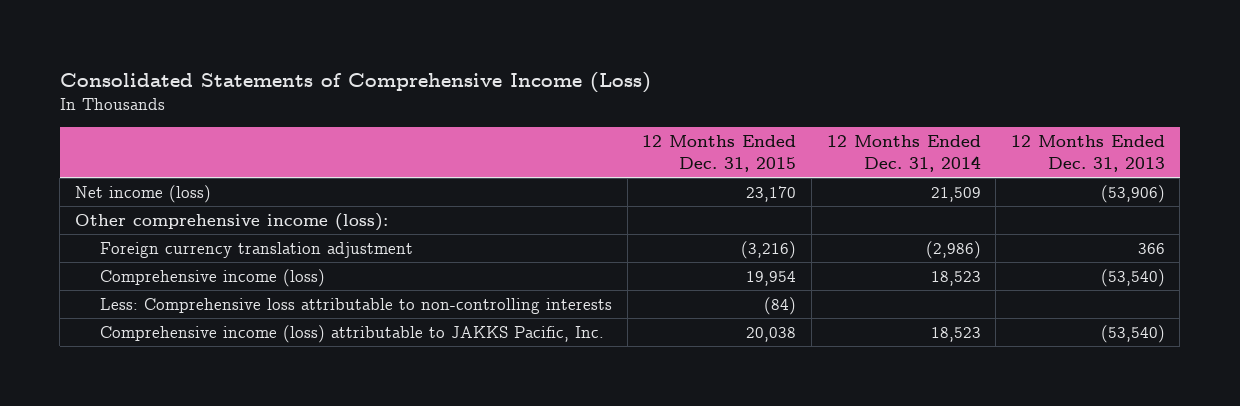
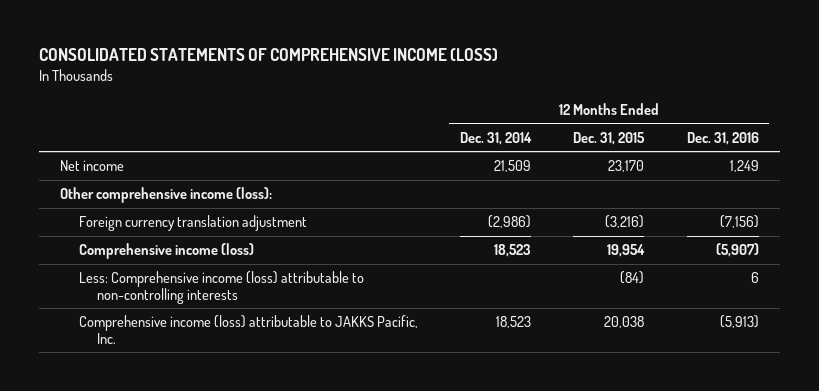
[59,71,651,93] Consolidated Statements of Comprehensive Income (Loss) -> [38,48,498,62] CONSOLIDATED STATEMENTS OF COMPREHENSIVE INCOME (LOSS)
[1010,135,1165,172] 12 Months Ended Dec. 31, 2013 -> none
none -> [686,131,759,145] Dec. 31, 2016
[75,185,212,204] Net income (loss) -> [60,160,125,172] Net income
[100,298,613,315] Less: Comprehensive loss attributable to non-controlling interests -> [78,271,364,304] Less: Comprehensive income (loss) attributable to non-controlling interests

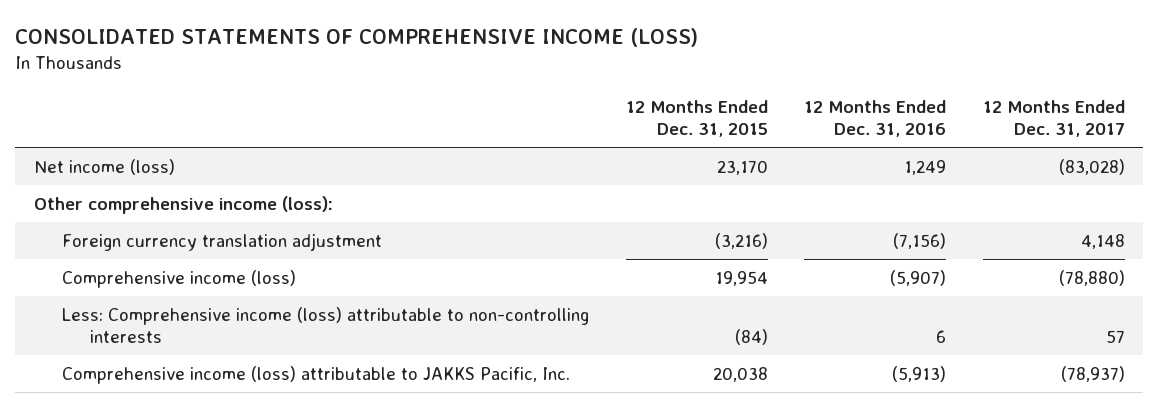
[459,131,532,145] Dec. 31, 2014 -> none
none -> [982,99,1125,137] 12 Months Ended Dec. 31, 2017
[60,160,125,172] Net income -> [33,158,175,175] Net income (loss)

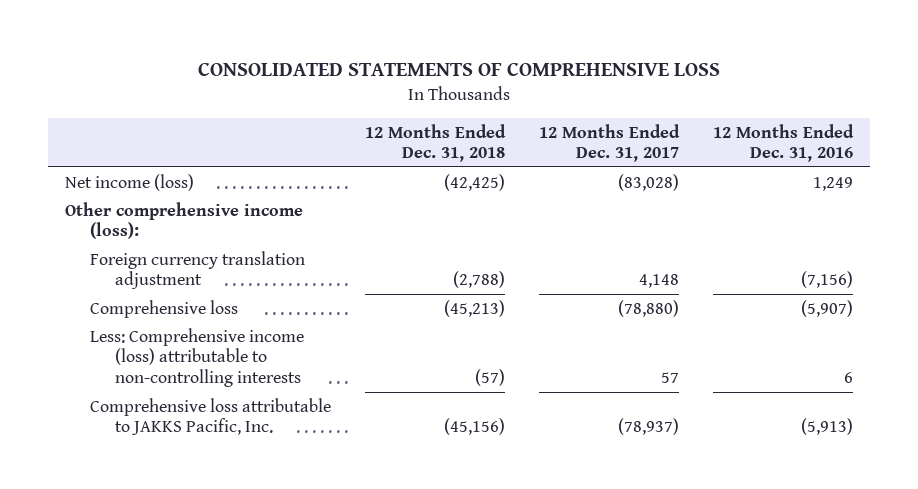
[15,28,699,48] CONSOLIDATED STATEMENTS OF COMPREHENSIVE INCOME (LOSS) -> [198,63,721,77] CONSOLIDATED STATEMENTS OF COMPREHENSIVE LOSS
[625,99,768,137] 12 Months Ended Dec. 31, 2015 -> none
none -> [365,123,507,163] 12 Months Ended Dec. 31, 2018
[62,269,297,288] Comprehensive income (loss) -> [90,299,239,318] Comprehensive loss
[62,365,571,384] Comprehensive income (loss) attributable to JAKKS Pacific, Inc. -> [90,397,332,436] Comprehensive loss attributable to JAKKS Pacific, Inc.

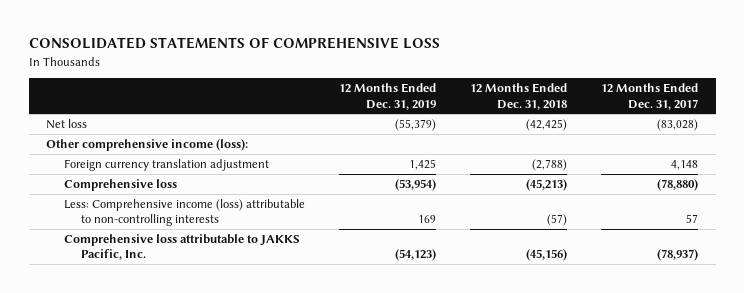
[712,123,854,163] 12 Months Ended Dec. 31, 2016 -> none
none -> [338,83,436,110] 12 Months Ended Dec. 31, 2019
[65,173,195,191] Net income (loss) -> [45,119,87,130] Net loss

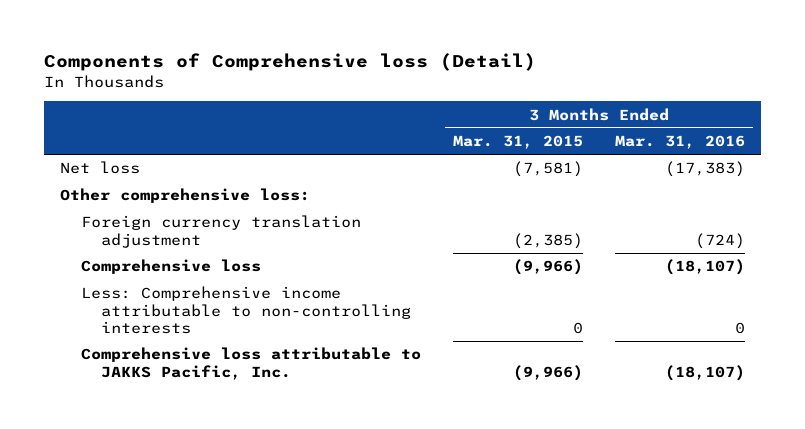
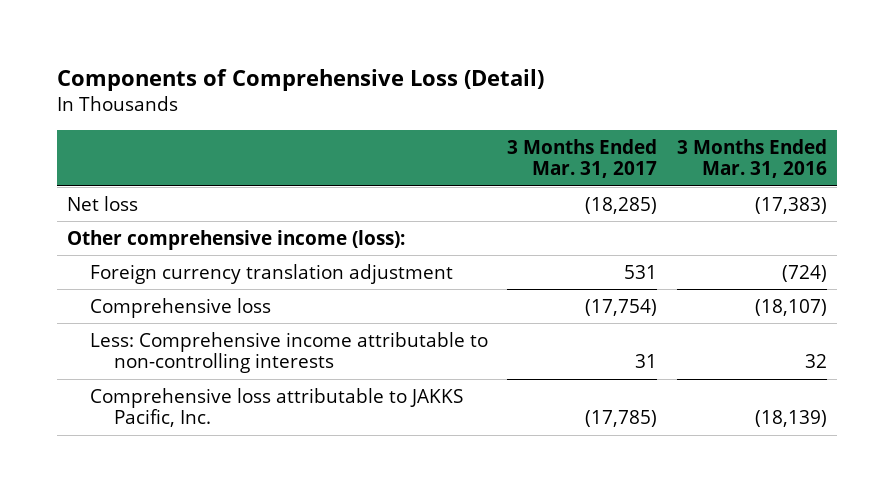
[44,52,537,71] Components of Comprehensive loss (Detail) -> [57,69,545,92] Components of Comprehensive Loss (Detail)
[452,135,583,150] Mar. 31, 2015 -> none
none -> [507,138,658,179] 3 Months Ended Mar. 31, 2017
[60,188,311,204] Other comprehensive loss: -> [66,229,405,250] Other comprehensive income (loss):
[734,321,745,334] 0 -> [804,354,827,369] 32
[664,364,745,381] (18,107) -> [754,410,827,428] (18,139)

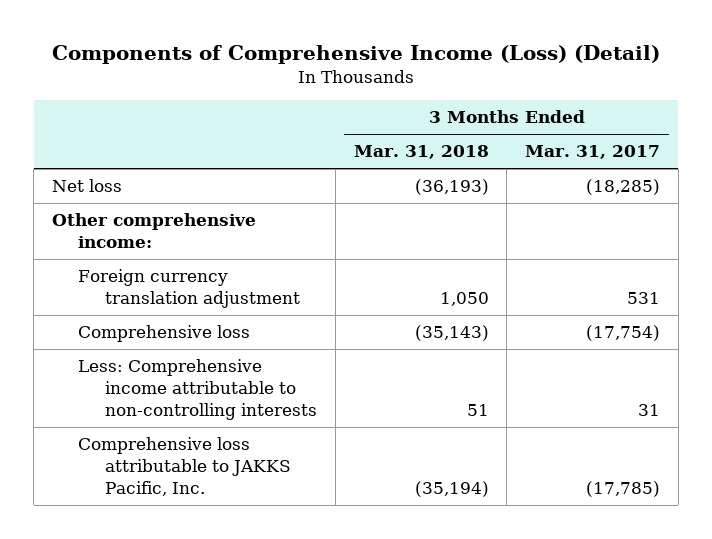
[57,69,545,92] Components of Comprehensive Loss (Detail) -> [51,44,660,64] Components of Comprehensive Income (Loss) (Detail)
[676,138,827,179] 3 Months Ended Mar. 31, 2016 -> none
none -> [353,145,489,160] Mar. 31, 2018
[66,229,405,250] Other comprehensive income (loss): -> [51,213,256,249] Other comprehensive income:

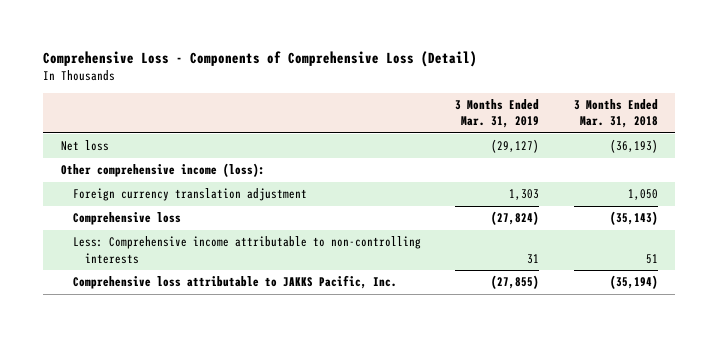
[51,44,660,64] Components of Comprehensive Income (Loss) (Detail) -> [43,50,478,67] Comprehensive Loss - Components of Comprehensive Loss (Detail)
[524,145,660,160] Mar. 31, 2017 -> none
none -> [455,99,540,129] 3 Months Ended Mar. 31, 2019
[51,213,256,249] Other comprehensive income: -> [60,163,265,178] Other comprehensive income (loss):

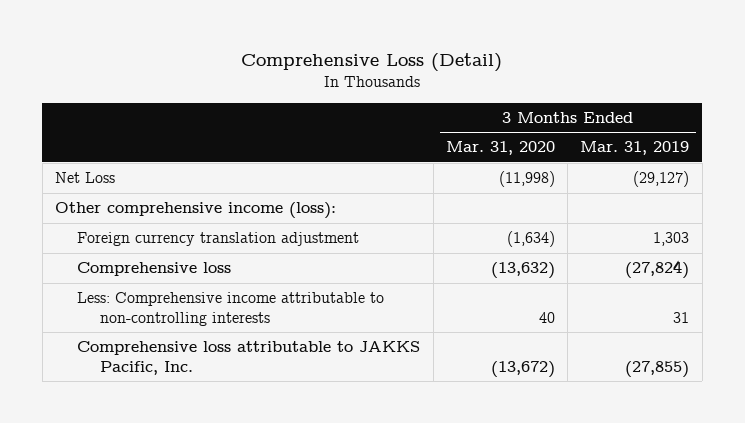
[43,50,478,67] Comprehensive Loss - Components of Comprehensive Loss (Detail) -> [241,53,503,73] Comprehensive Loss (Detail)
[573,99,658,129] 3 Months Ended Mar. 31, 2018 -> none
none -> [445,141,555,156] Mar. 31, 2020
[60,140,109,152] Net loss -> [55,172,116,184] Net Loss

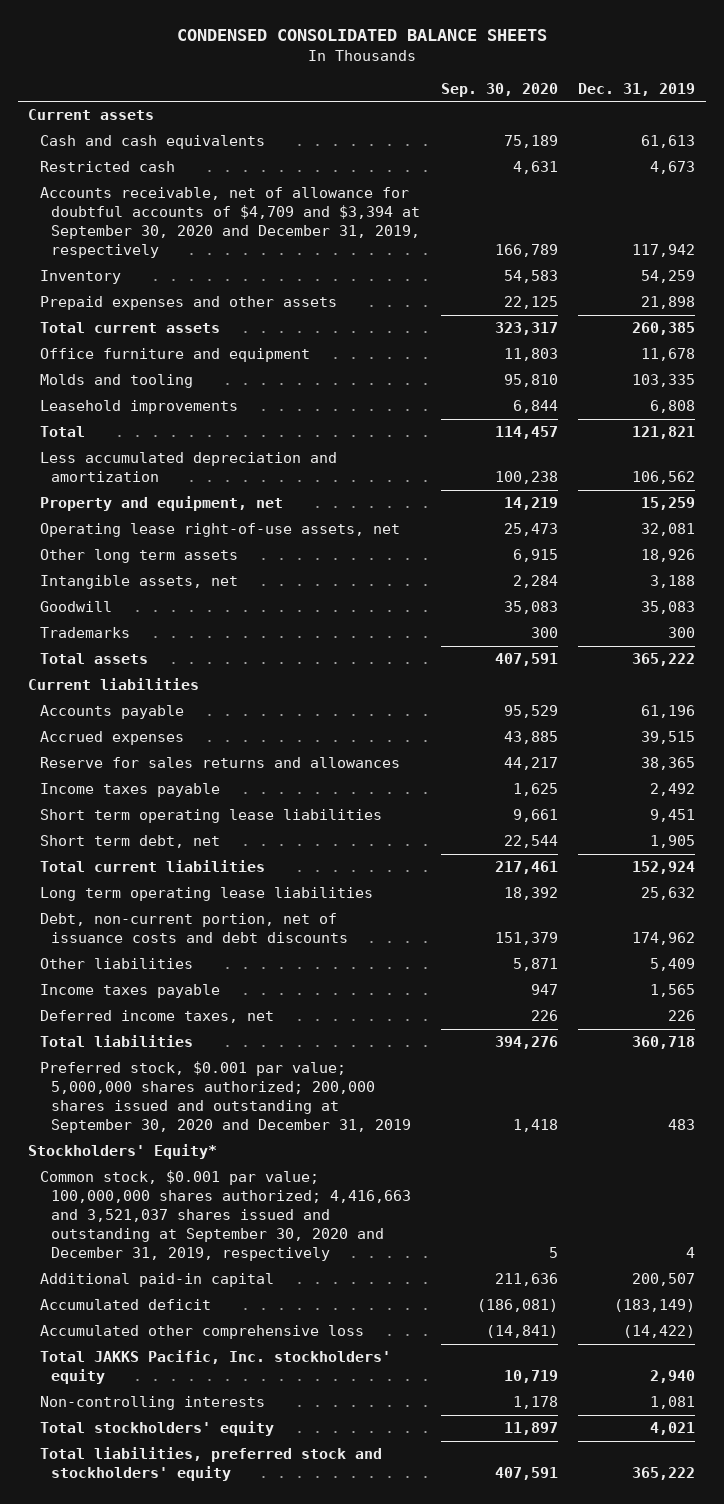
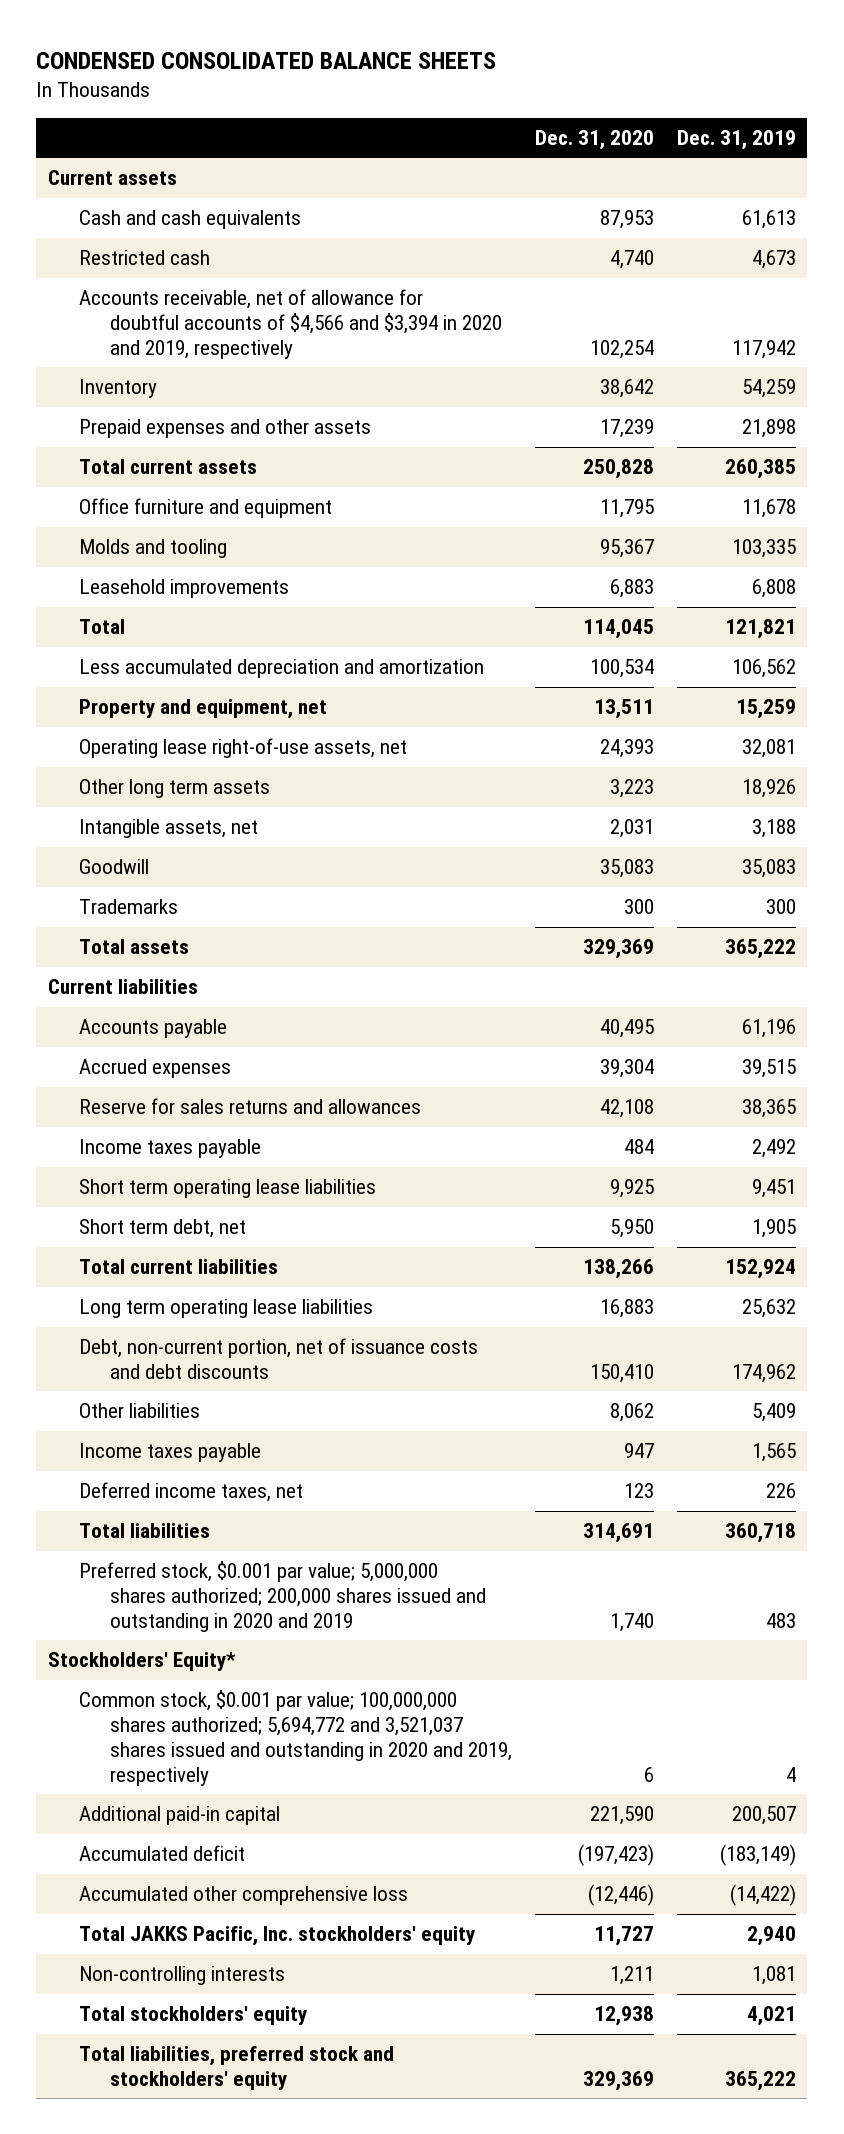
[440,82,558,97] Sep. 30, 2020 -> none
none -> [534,130,654,151] Dec. 31, 2020
[39,187,420,259] Accounts receivable, net of allowance for doubtful accounts of $4,709 and $3,394 at September 30, 2020 and December 31, 2019, respectively -> [78,289,502,359] Accounts receivable, net of allowance for doubtful accounts of $4,566 and $3,394 in 2020 and 2019, respectively
[39,1061,411,1134] Preferred stock, $0.001 par value; 5,000,000 shares authorized; 200,000 shares issued and outstanding at September 30, 2020 and December 31, 2019 -> [78,1561,486,1632] Preferred stock, $0.001 par value; 5,000,000 shares authorized; 200,000 shares issued and outstanding in 2020 and 2019
[39,1170,411,1261] Common stock, $0.001 par value; 100,000,000 shares authorized; 4,416,663 and 3,521,037 shares issued and outstanding at September 30, 2020 and December 31, 2019, respectively -> [78,1690,512,1786] Common stock, $0.001 par value; 100,000,000 shares authorized; 5,694,772 and 3,521,037 shares issued and outstanding in 2020 and 2019, respectively

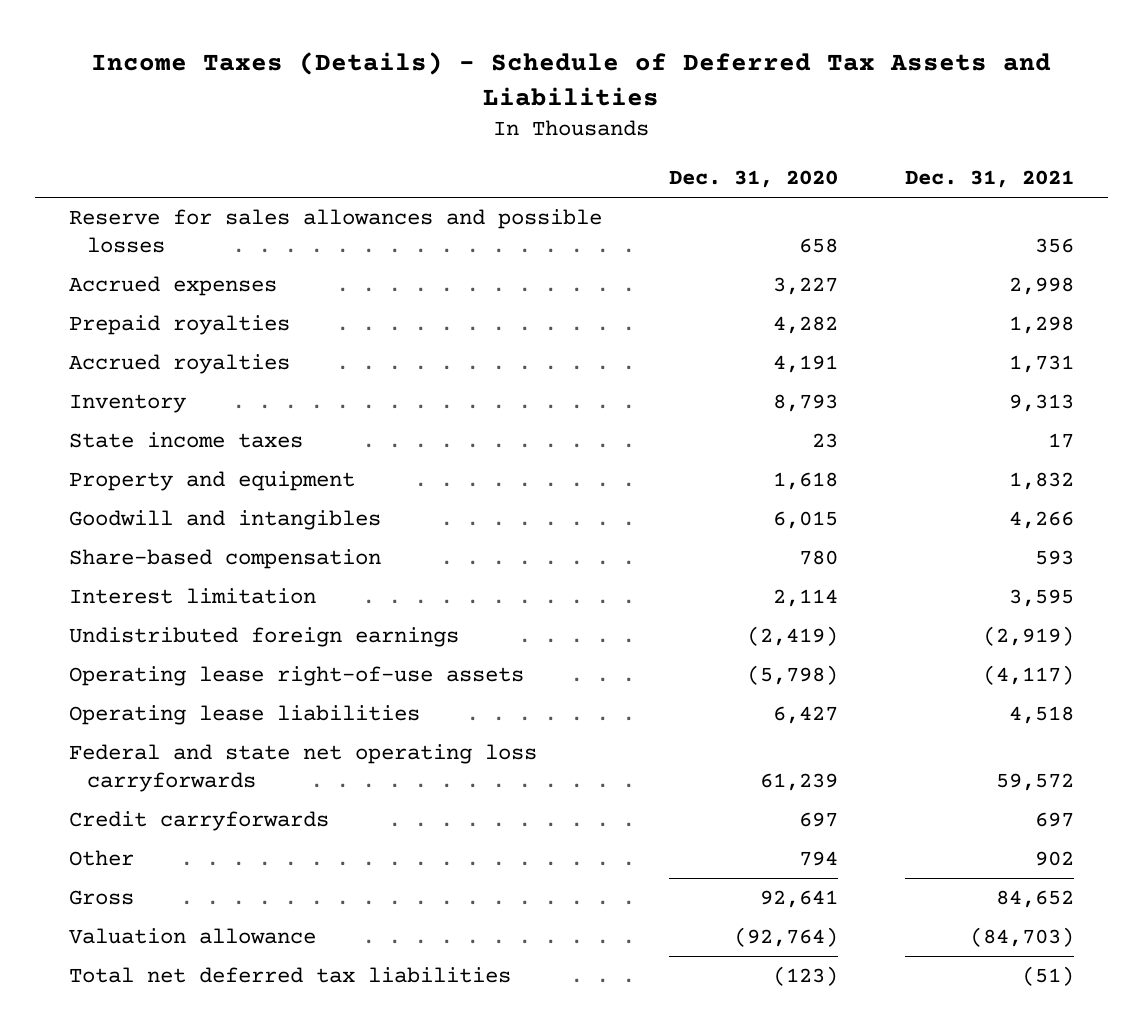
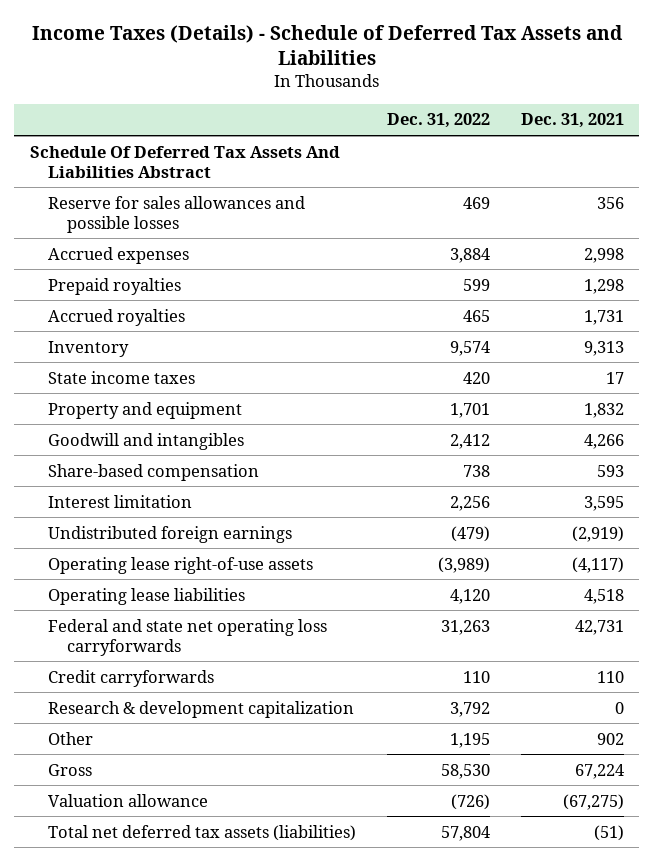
[668,170,838,189] Dec. 31, 2020 -> none
none -> [387,113,491,129] Dec. 31, 2022
none -> [29,145,340,178] Schedule Of Deferred Tax Assets And Liabilities Abstract
[996,772,1075,791] 59,572 -> [574,619,624,635] 42,731
[1035,812,1075,828] 697 -> [596,670,624,683] 110
none -> [48,700,355,718] Research & development capitalization
[996,890,1075,909] 84,652 -> [574,763,624,779] 67,224
[970,927,1075,948] (84,703) -> [562,793,624,810] (67,275)
[68,967,511,984] Total net deferred tax liabilities -> [48,824,357,841] Total net deferred tax assets (liabilities)

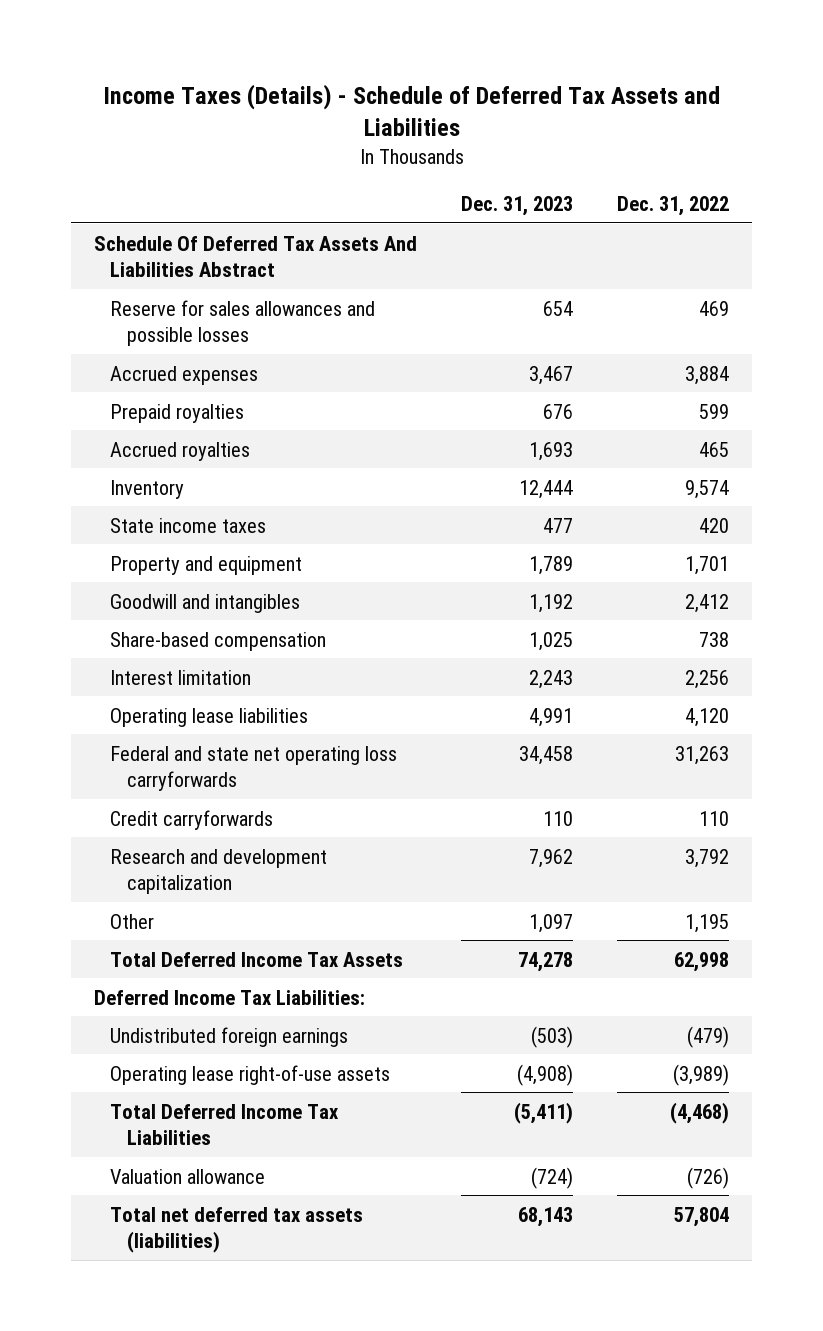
[520,113,624,129] Dec. 31, 2021 -> none
none -> [461,195,574,216] Dec. 31, 2023
[48,700,355,718] Research & development capitalization -> [110,848,328,894] Research and development capitalization
[48,763,93,776] Gross -> none
none -> [110,951,404,967] Total Deferred Income Tax Assets
none -> [93,989,365,1005] Deferred Income Tax Liabilities:
[48,525,293,543] Undistributed foreign earnings -> [110,1026,349,1047] Undistributed foreign earnings
[48,556,314,574] Operating lease right-of-use assets -> [110,1064,391,1085] Operating lease right-of-use assets
none -> [110,1103,340,1145] Total Deferred Income Tax Liabilities

